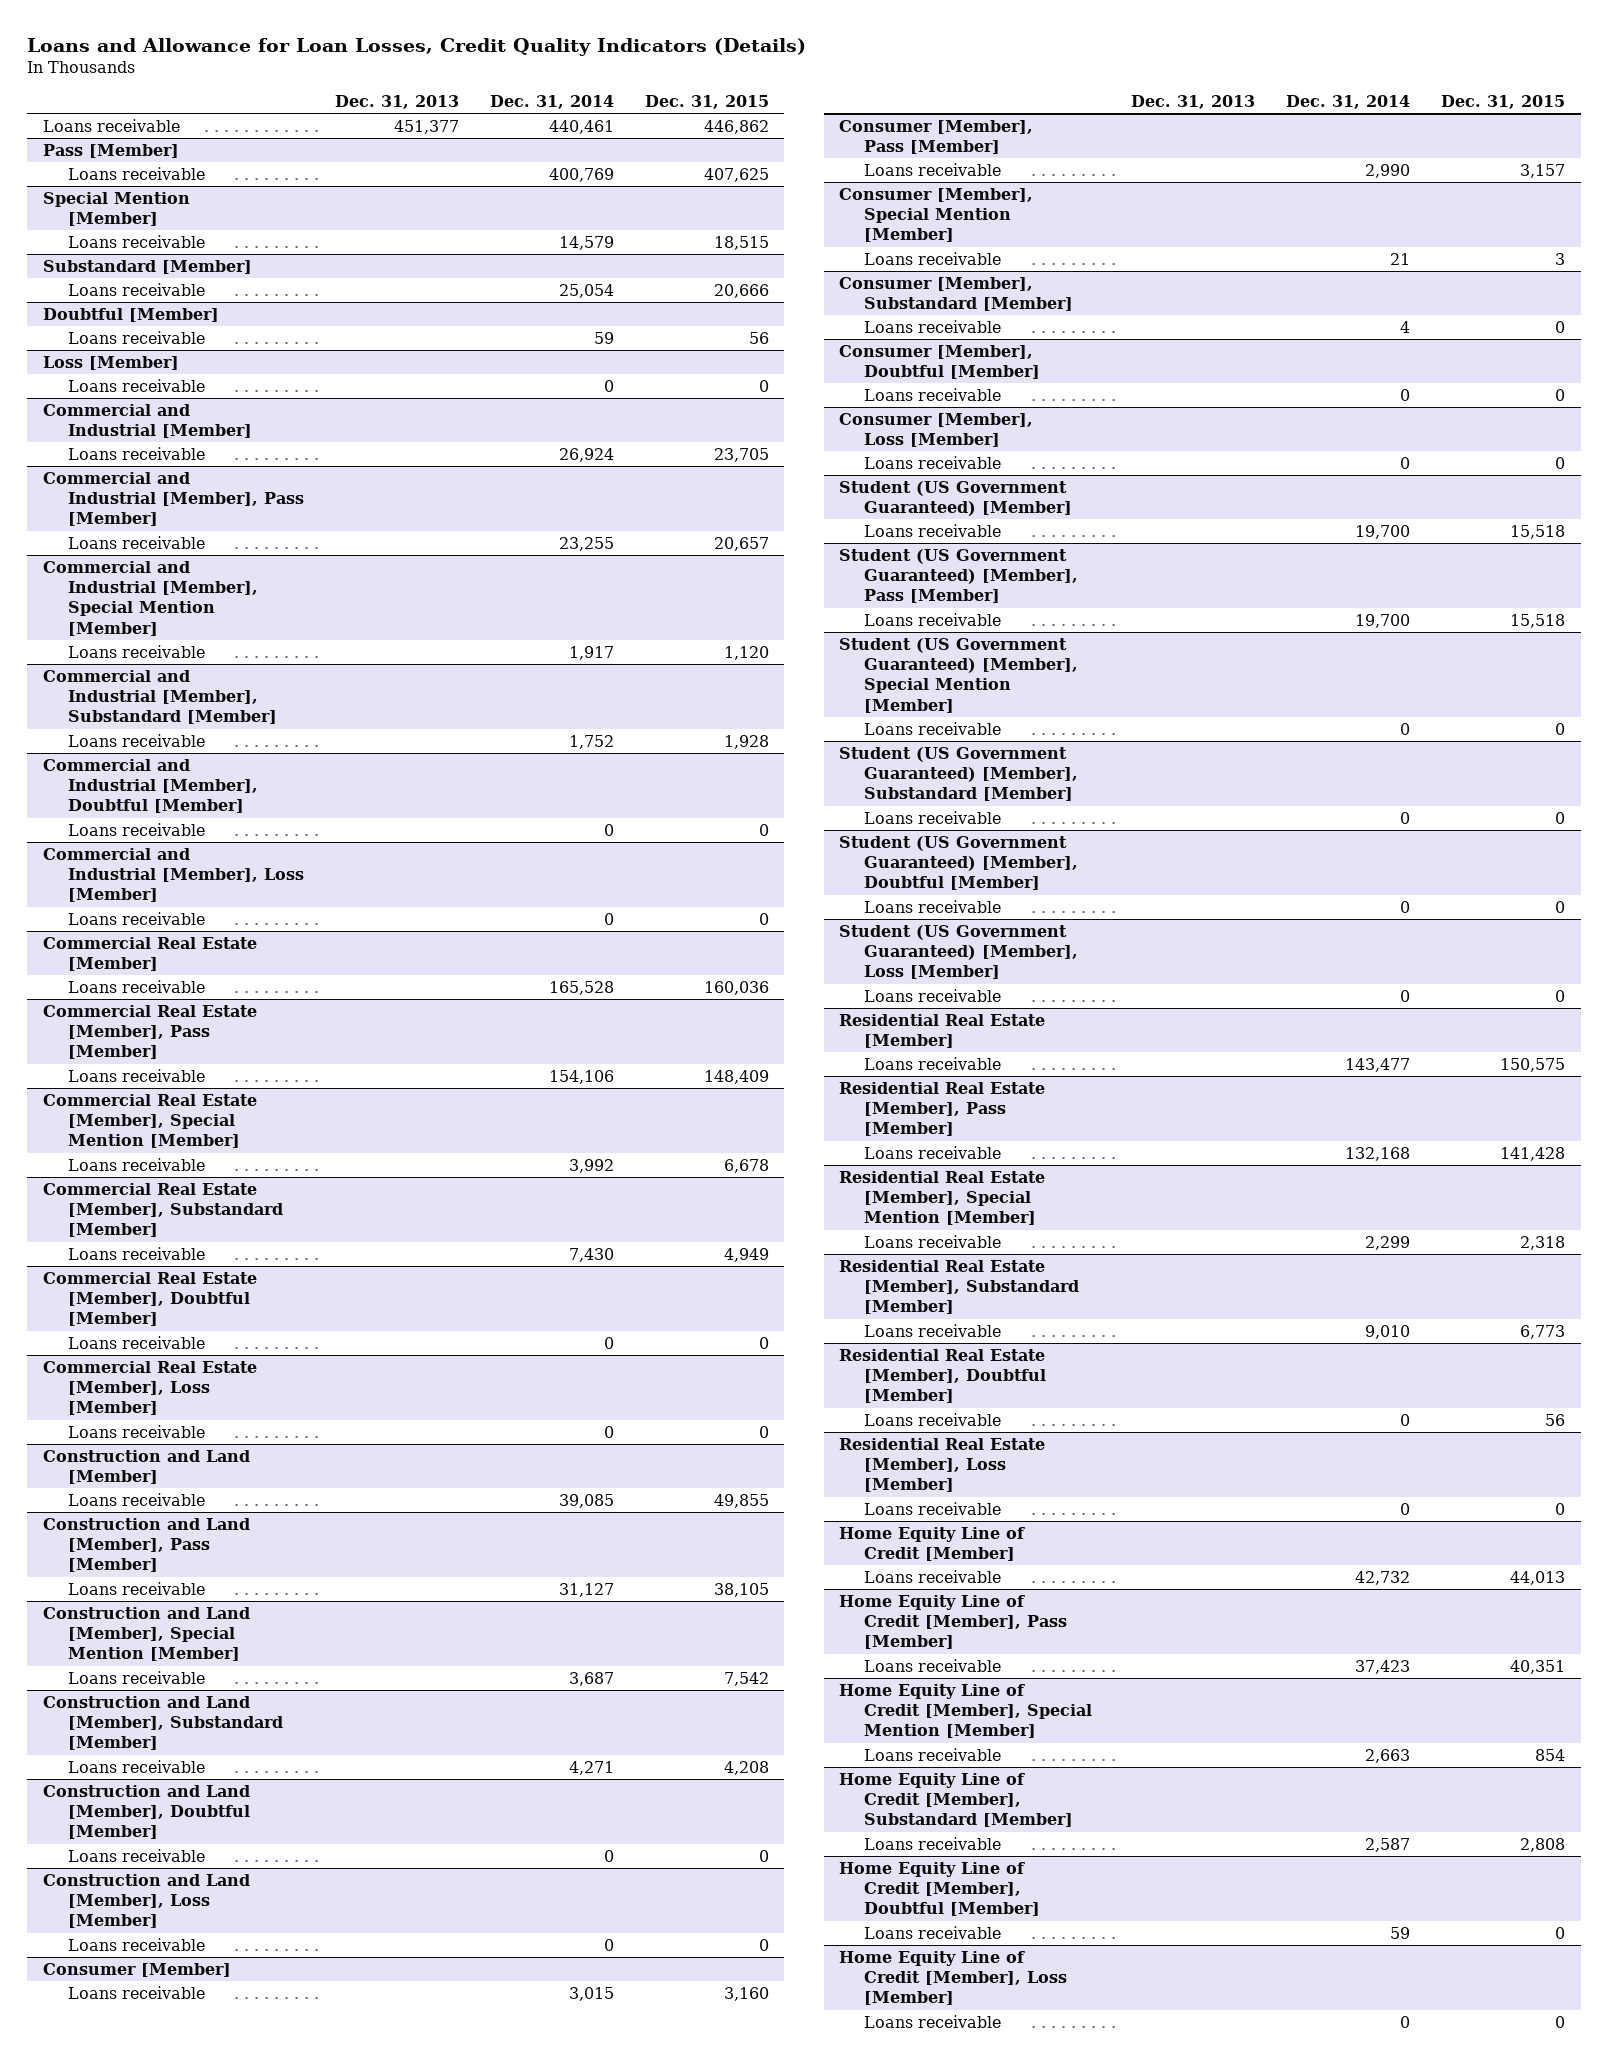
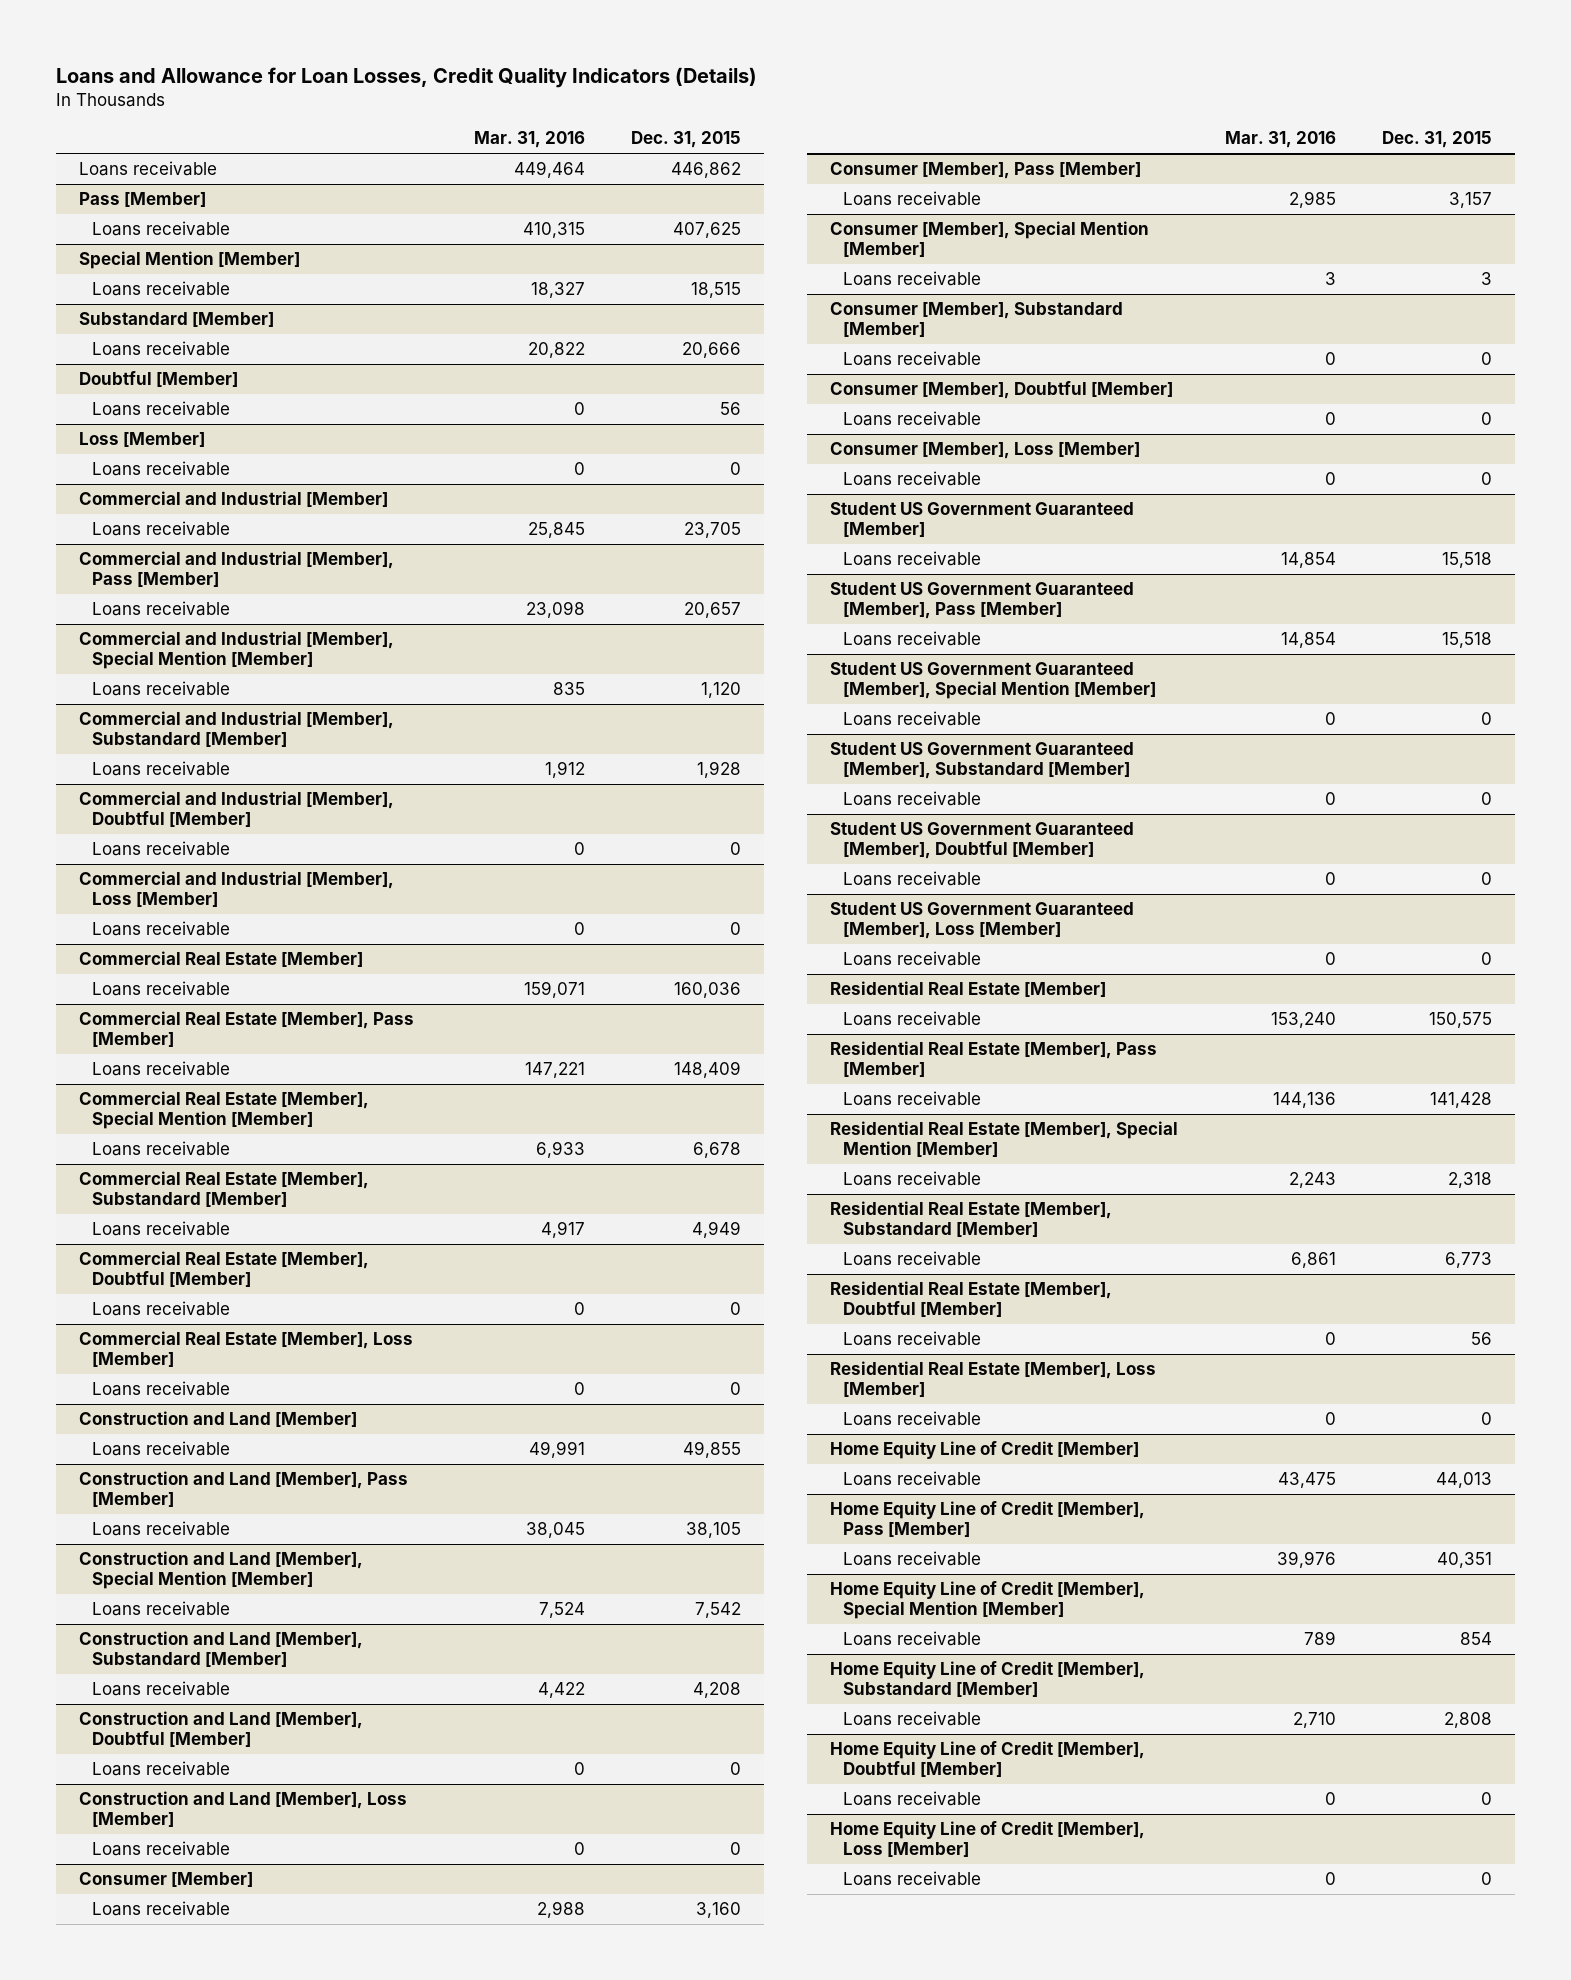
[334,95,459,110] Dec. 31, 2013 -> none
[489,95,614,110] Dec. 31, 2014 -> none
none -> [473,131,585,149] Mar. 31, 2016
[839,480,1073,517] Student (US Government Guaranteed) [Member] -> [830,502,1135,538] Student US Government Guaranteed [Member]
[839,548,1079,604] Student (US Government Guaranteed) [Member], Pass [Member] -> [830,582,1135,620] Student US Government Guaranteed [Member], Pass [Member]
[839,637,1079,713] Student (US Government Guaranteed) [Member], Special Mention [Member] -> [830,662,1156,700] Student US Government Guaranteed [Member], Special Mention [Member]
[839,746,1079,802] Student (US Government Guaranteed) [Member], Substandard [Member] -> [830,742,1135,780] Student US Government Guaranteed [Member], Substandard [Member]
[839,835,1079,891] Student (US Government Guaranteed) [Member], Doubtful [Member] -> [830,822,1135,860] Student US Government Guaranteed [Member], Doubtful [Member]
[839,924,1079,980] Student (US Government Guaranteed) [Member], Loss [Member] -> [830,902,1135,940] Student US Government Guaranteed [Member], Loss [Member]

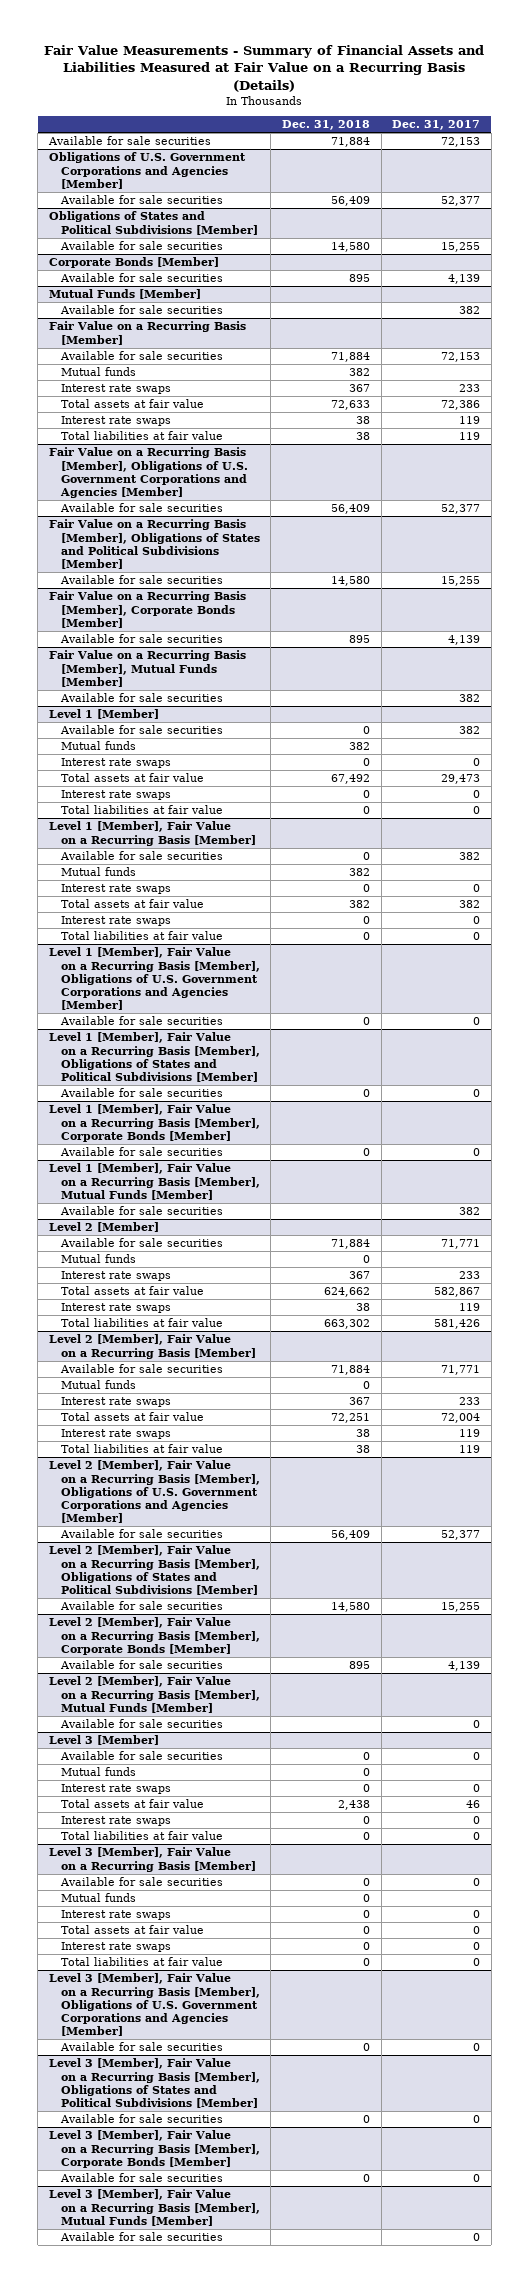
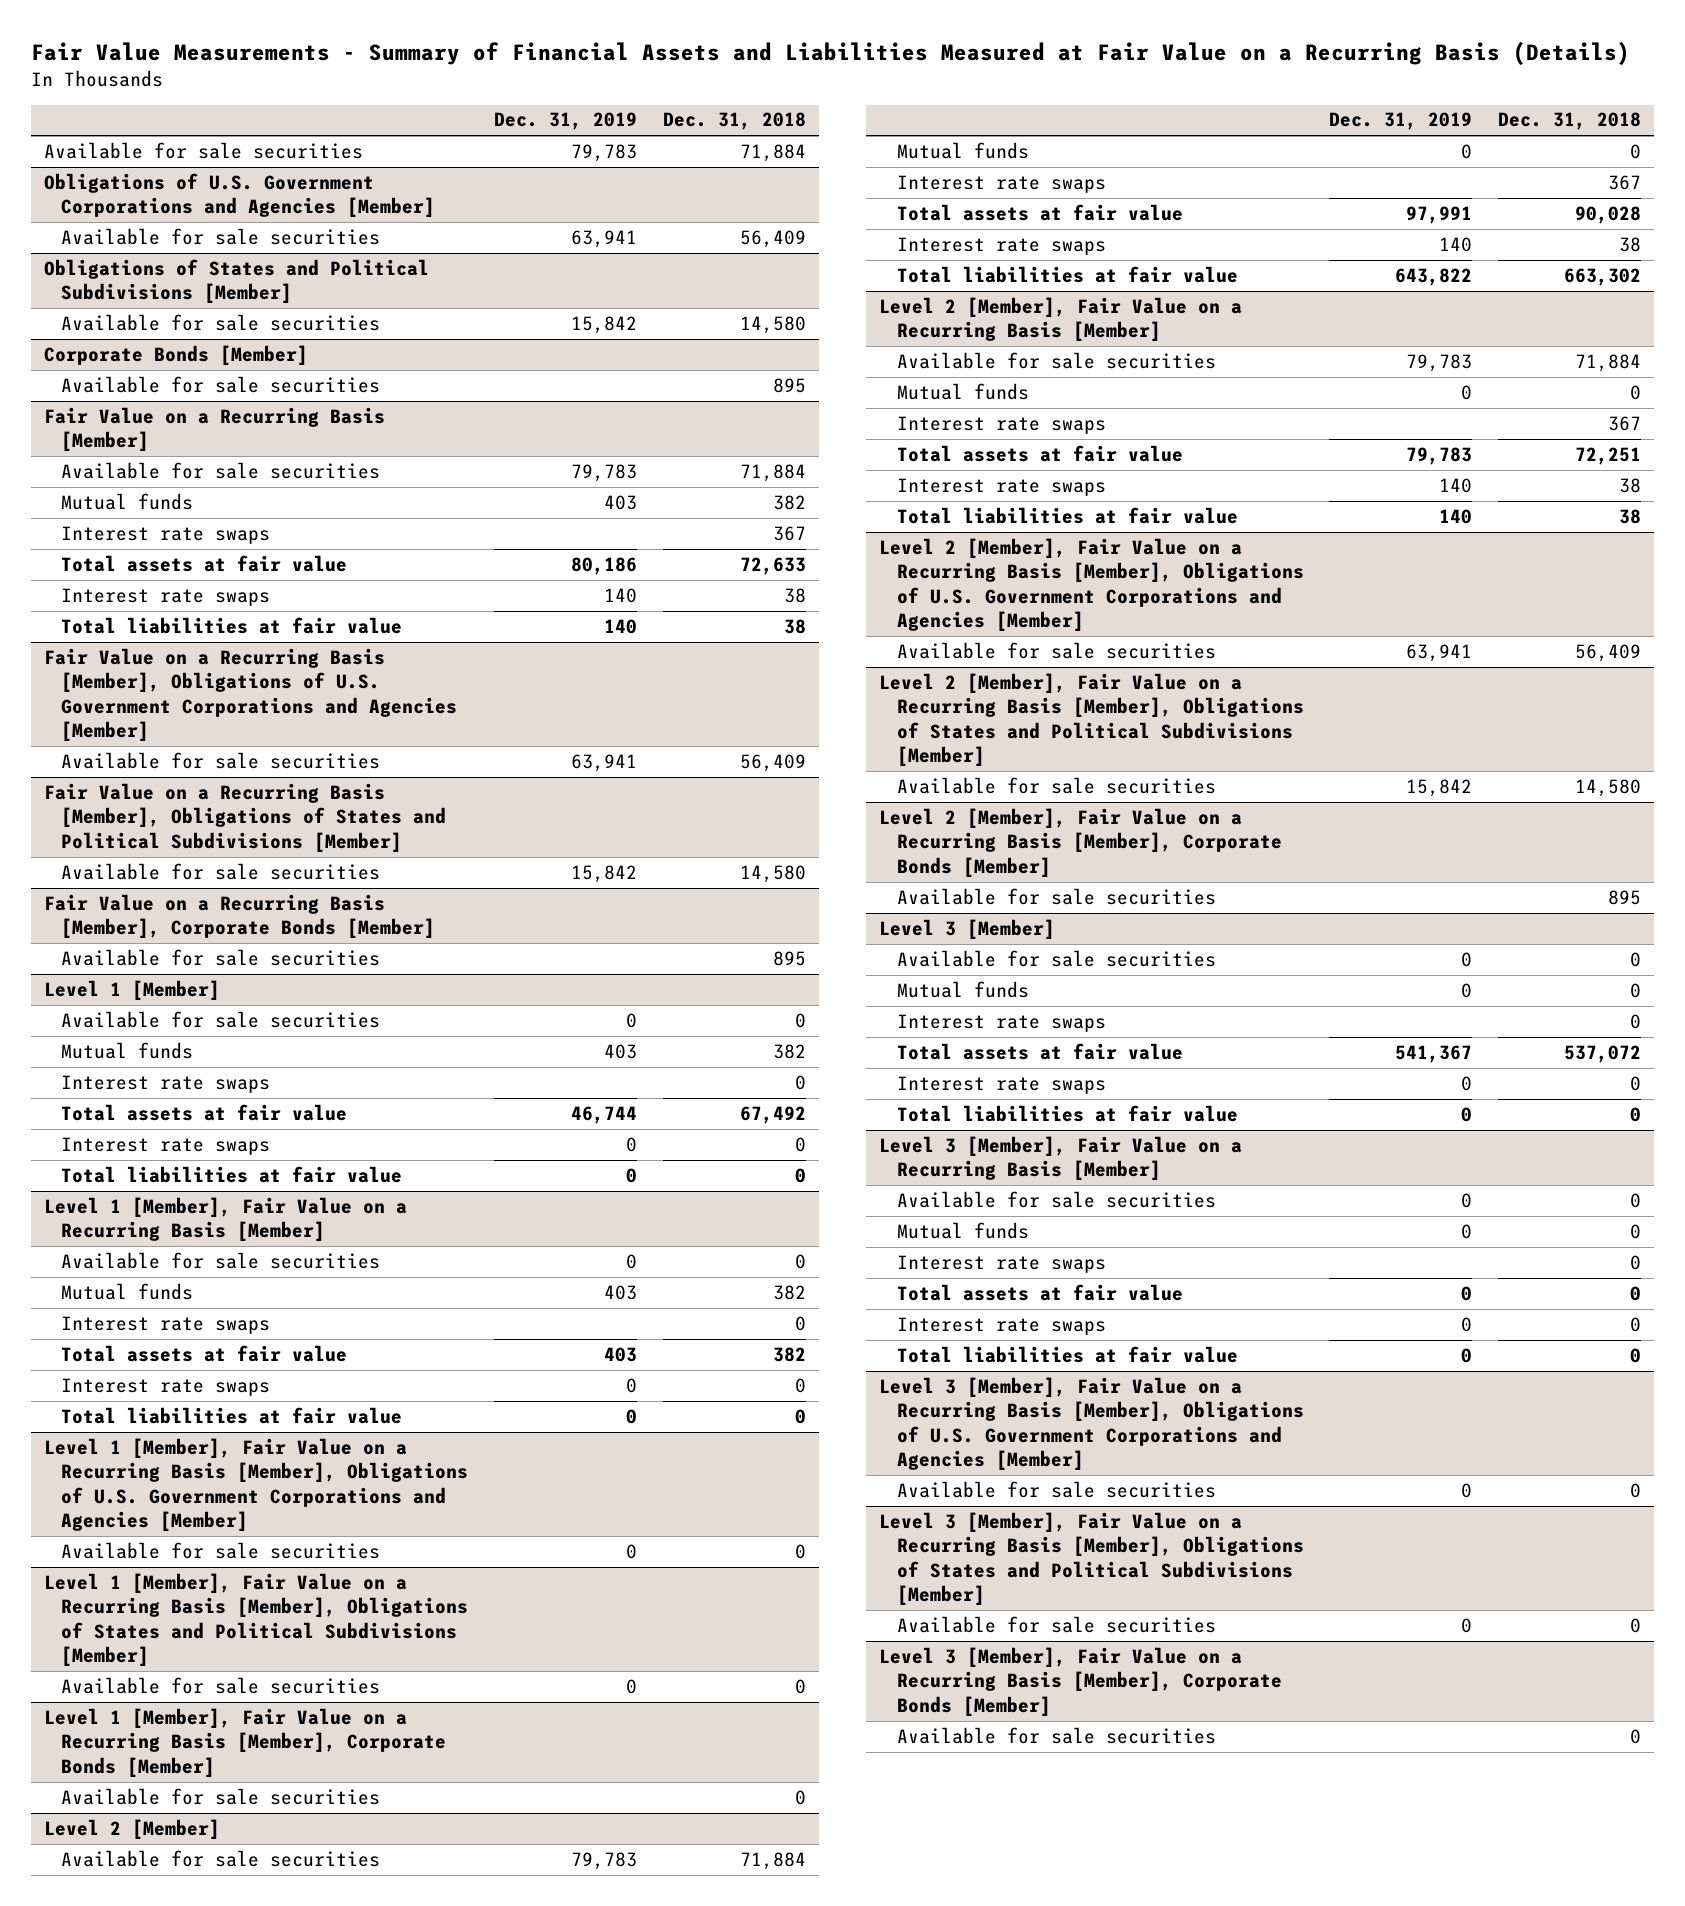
[392,120,481,131] Dec. 31, 2017 -> none
none -> [493,112,637,131] Dec. 31, 2019
[48,289,201,300] Mutual Funds [Member] -> none
[59,305,223,315] Available for sale securities -> none
[48,650,246,687] Fair Value on a Recurring Basis [Member], Mutual Funds [Member] -> none
[59,693,223,703] Available for sale securities -> none
[48,1163,260,1200] Level 1 [Member], Fair Value on a Recurring Basis [Member], Mutual Funds [Member] -> none
[59,1206,223,1216] Available for sale securities -> none
[323,1287,370,1298] 624,662 -> [1575,205,1642,224] 90,028
[48,1676,260,1713] Level 2 [Member], Fair Value on a Recurring Basis [Member], Mutual Funds [Member] -> none
[59,1719,223,1729] Available for sale securities -> none
[337,1800,370,1811] 2,438 -> [1564,1044,1642,1063] 537,072
[48,2189,260,2226] Level 3 [Member], Fair Value on a Recurring Basis [Member], Mutual Funds [Member] -> none
[59,2232,223,2242] Available for sale securities -> none

